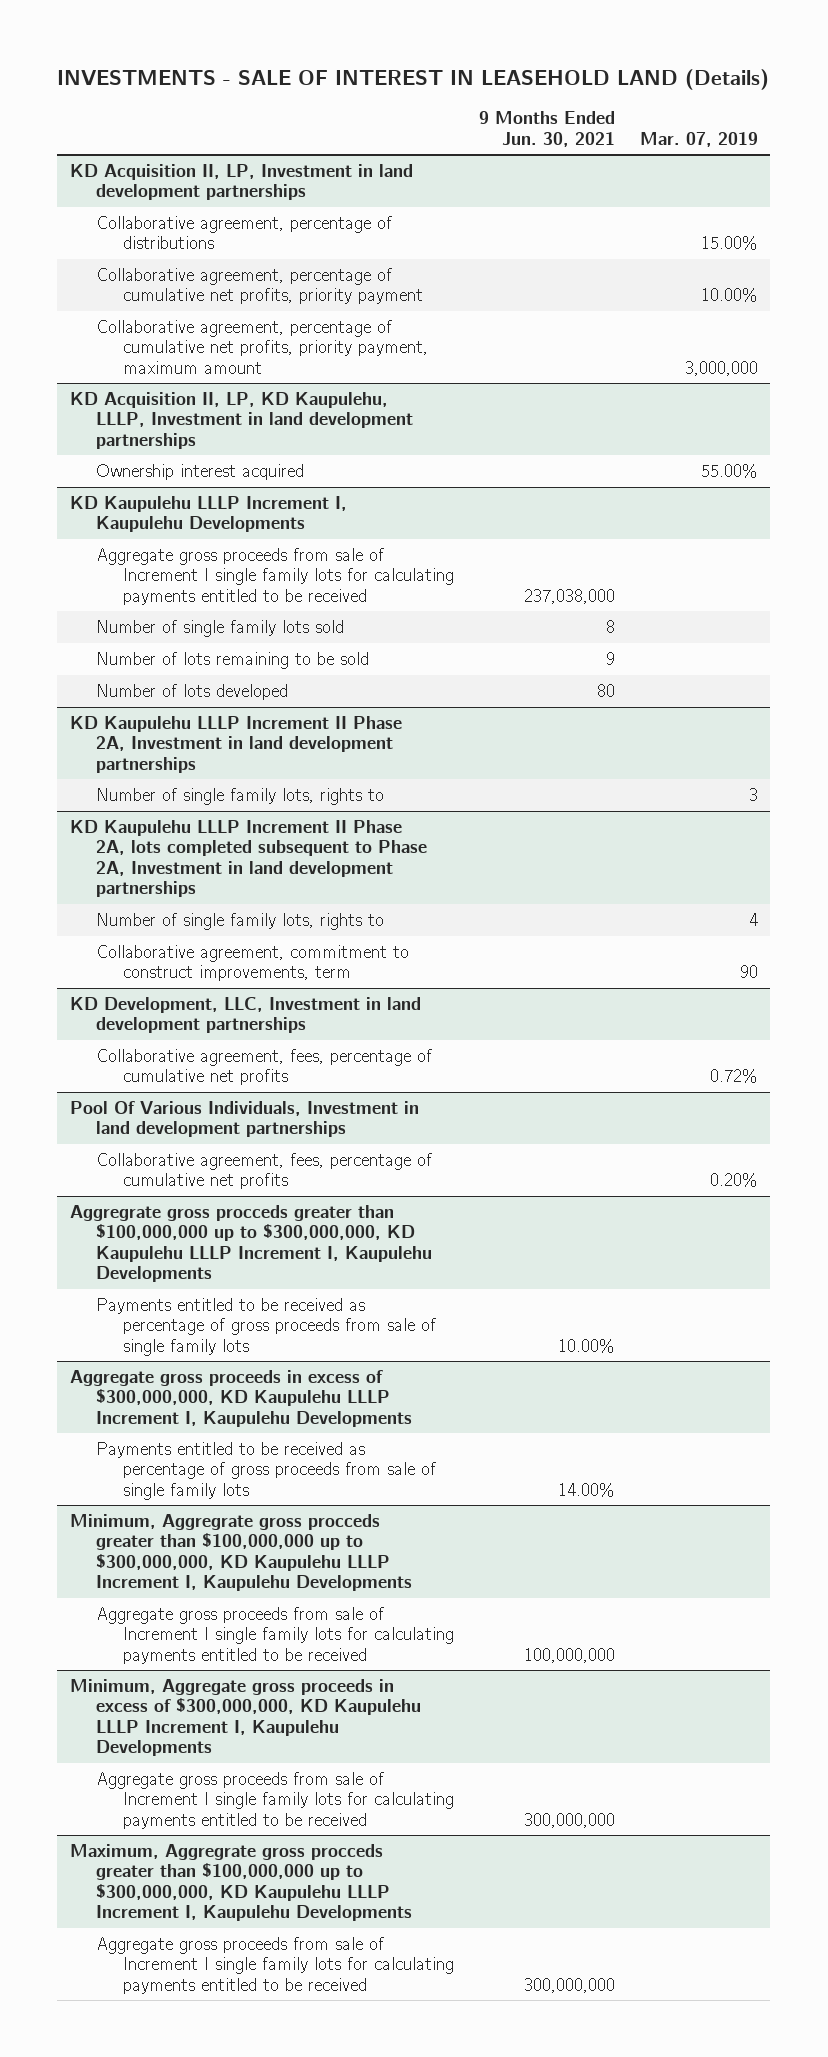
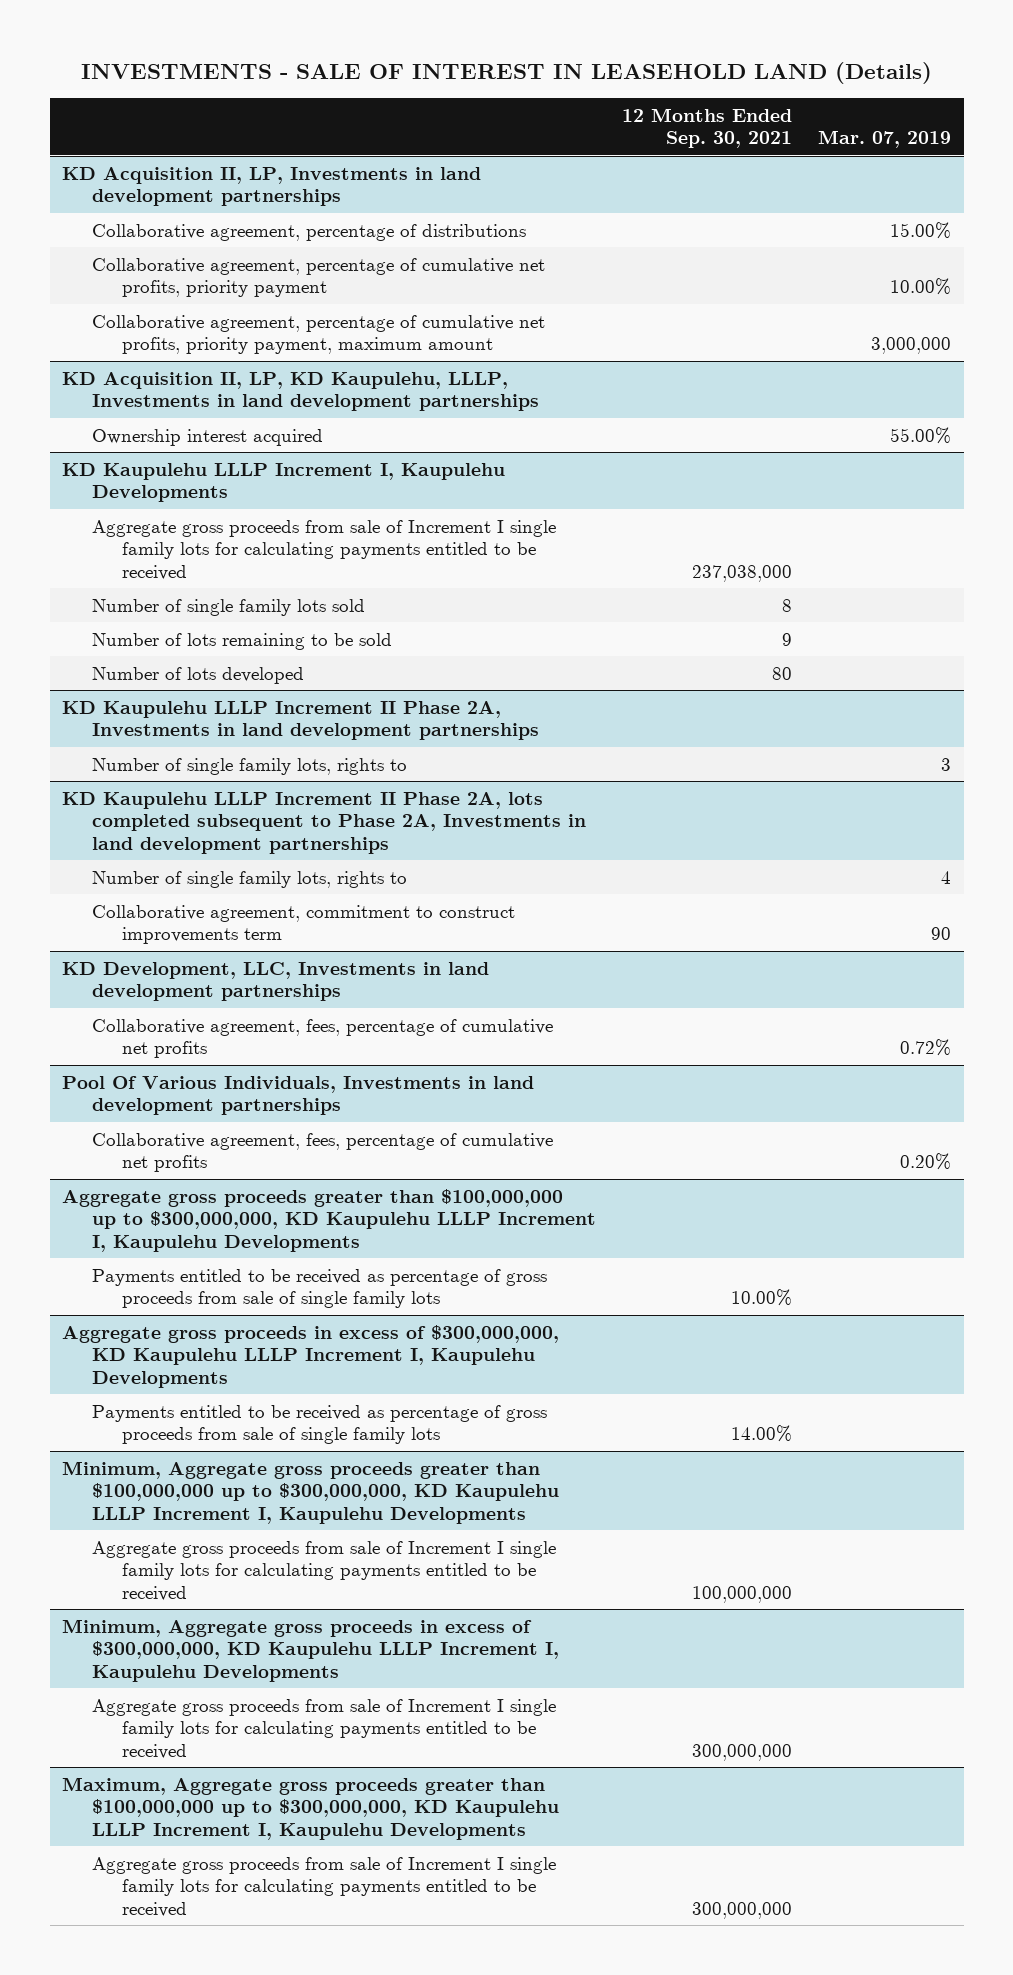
[479,111,616,147] 9 Months Ended Jun. 30, 2021 -> none
none -> [621,107,792,149] 12 Months Ended Sep. 30, 2021
[69,163,413,201] KD Acquisition II, LP, Investment in land development partnerships -> [62,166,482,207] KD Acquisition II, LP, Investments in land development partnerships
[69,391,414,449] KD Acquisition II, LP, KD Kaupulehu, LLLP, Investment in land development partnerships -> [62,371,540,412] KD Acquisition II, LP, KD Kaupulehu, LLLP, Investments in land development partnerships
[69,715,402,773] KD Kaupulehu LLLP Increment II Phase 2A, Investment in land development partnerships -> [62,700,540,741] KD Kaupulehu LLLP Increment II Phase 2A, Investments in land development partnerships
[69,819,428,898] KD Kaupulehu LLLP Increment II Phase 2A, lots completed subsequent to Phase 2A, Investment in land development partnerships -> [62,791,587,854] KD Kaupulehu LLLP Increment II Phase 2A, lots completed subsequent to Phase 2A, Investments in land development partnerships
[96,944,410,982] Collaborative agreement, commitment to construct improvements, term -> [92,904,516,945] Collaborative agreement, commitment to construct improvements term
[69,996,421,1034] KD Development, LLC, Investment in land development partnerships -> [62,961,490,1002] KD Development, LLC, Investments in land development partnerships
[69,1100,419,1138] Pool Of Various Individuals, Investment in land development partnerships -> [62,1075,535,1116] Pool Of Various Individuals, Investments in land development partnerships
[69,1204,433,1283] Aggregrate gross procceds greater than $100,000,000 up to $300,000,000, KD Kaupulehu LLLP Increment I, Kaupulehu Developments -> [62,1188,597,1252] Aggregate gross proceeds greater than $100,000,000 up to $300,000,000, KD Kaupulehu LLLP Increment I, Kaupulehu Developments
[69,1513,413,1592] Minimum, Aggregrate gross procceds greater than $100,000,000 up to $300,000,000, KD Kaupulehu LLLP Increment I, Kaupulehu Developments -> [62,1460,560,1524] Minimum, Aggregate gross proceeds greater than $100,000,000 up to $300,000,000, KD Kaupulehu LLLP Increment I, Kaupulehu Developments
[69,1843,413,1922] Maximum, Aggregrate gross procceds greater than $100,000,000 up to $300,000,000, KD Kaupulehu LLLP Increment I, Kaupulehu Developments -> [62,1776,560,1840] Maximum, Aggregate gross proceeds greater than $100,000,000 up to $300,000,000, KD Kaupulehu LLLP Increment I, Kaupulehu Developments

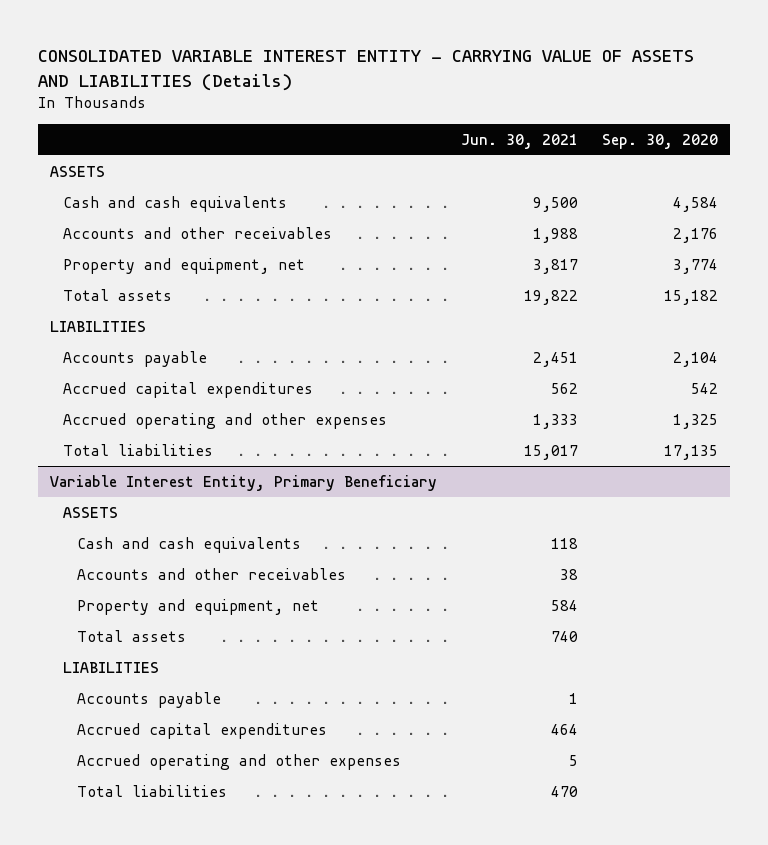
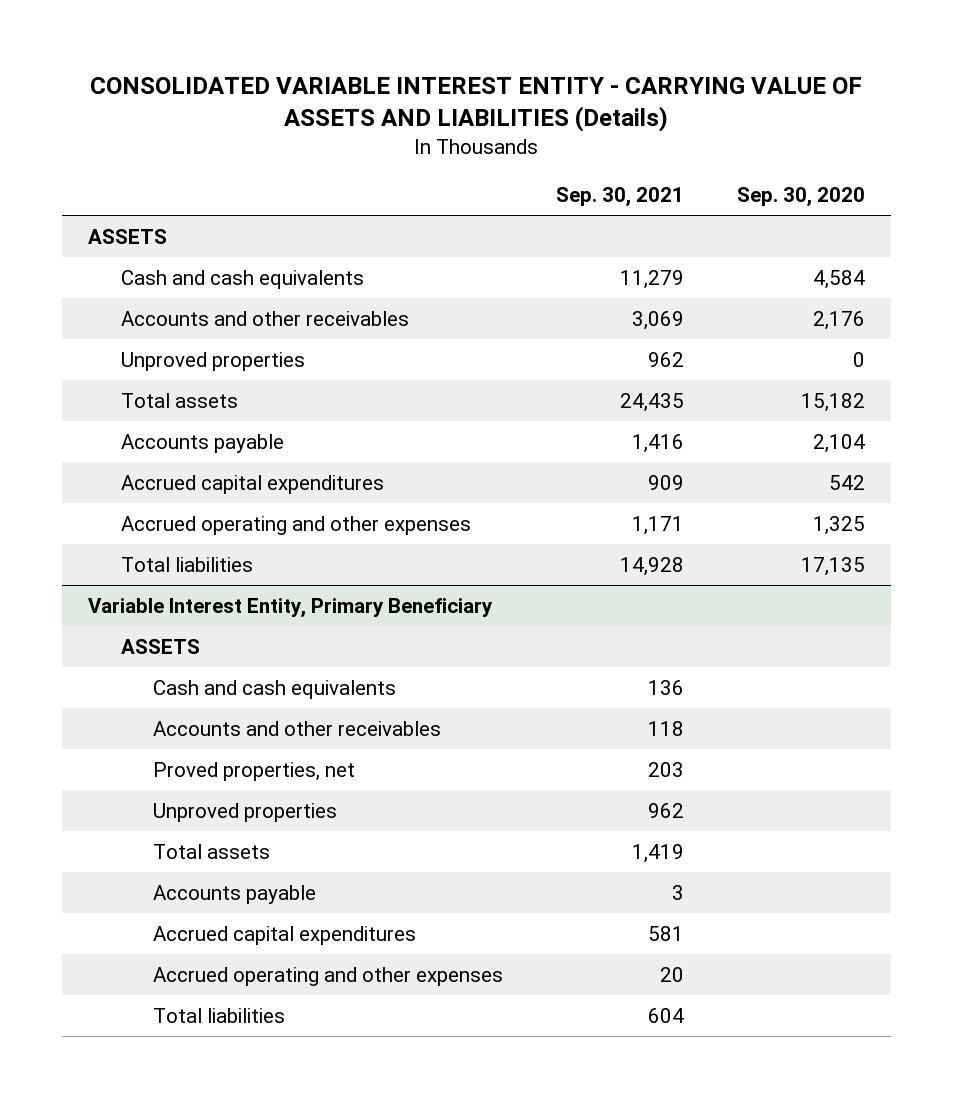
[461,133,579,149] Jun. 30, 2021 -> none
none -> [555,187,684,208] Sep. 30, 2021
[63,257,306,274] Property and equipment, net -> none
none -> [120,351,305,371] Unproved properties
[50,320,147,332] LIABILITIES -> none
[76,598,319,615] Property and equipment, net -> none
none -> [152,761,355,781] Proved properties, net
none -> [152,802,337,822] Unproved properties
[63,661,160,673] LIABILITIES -> none

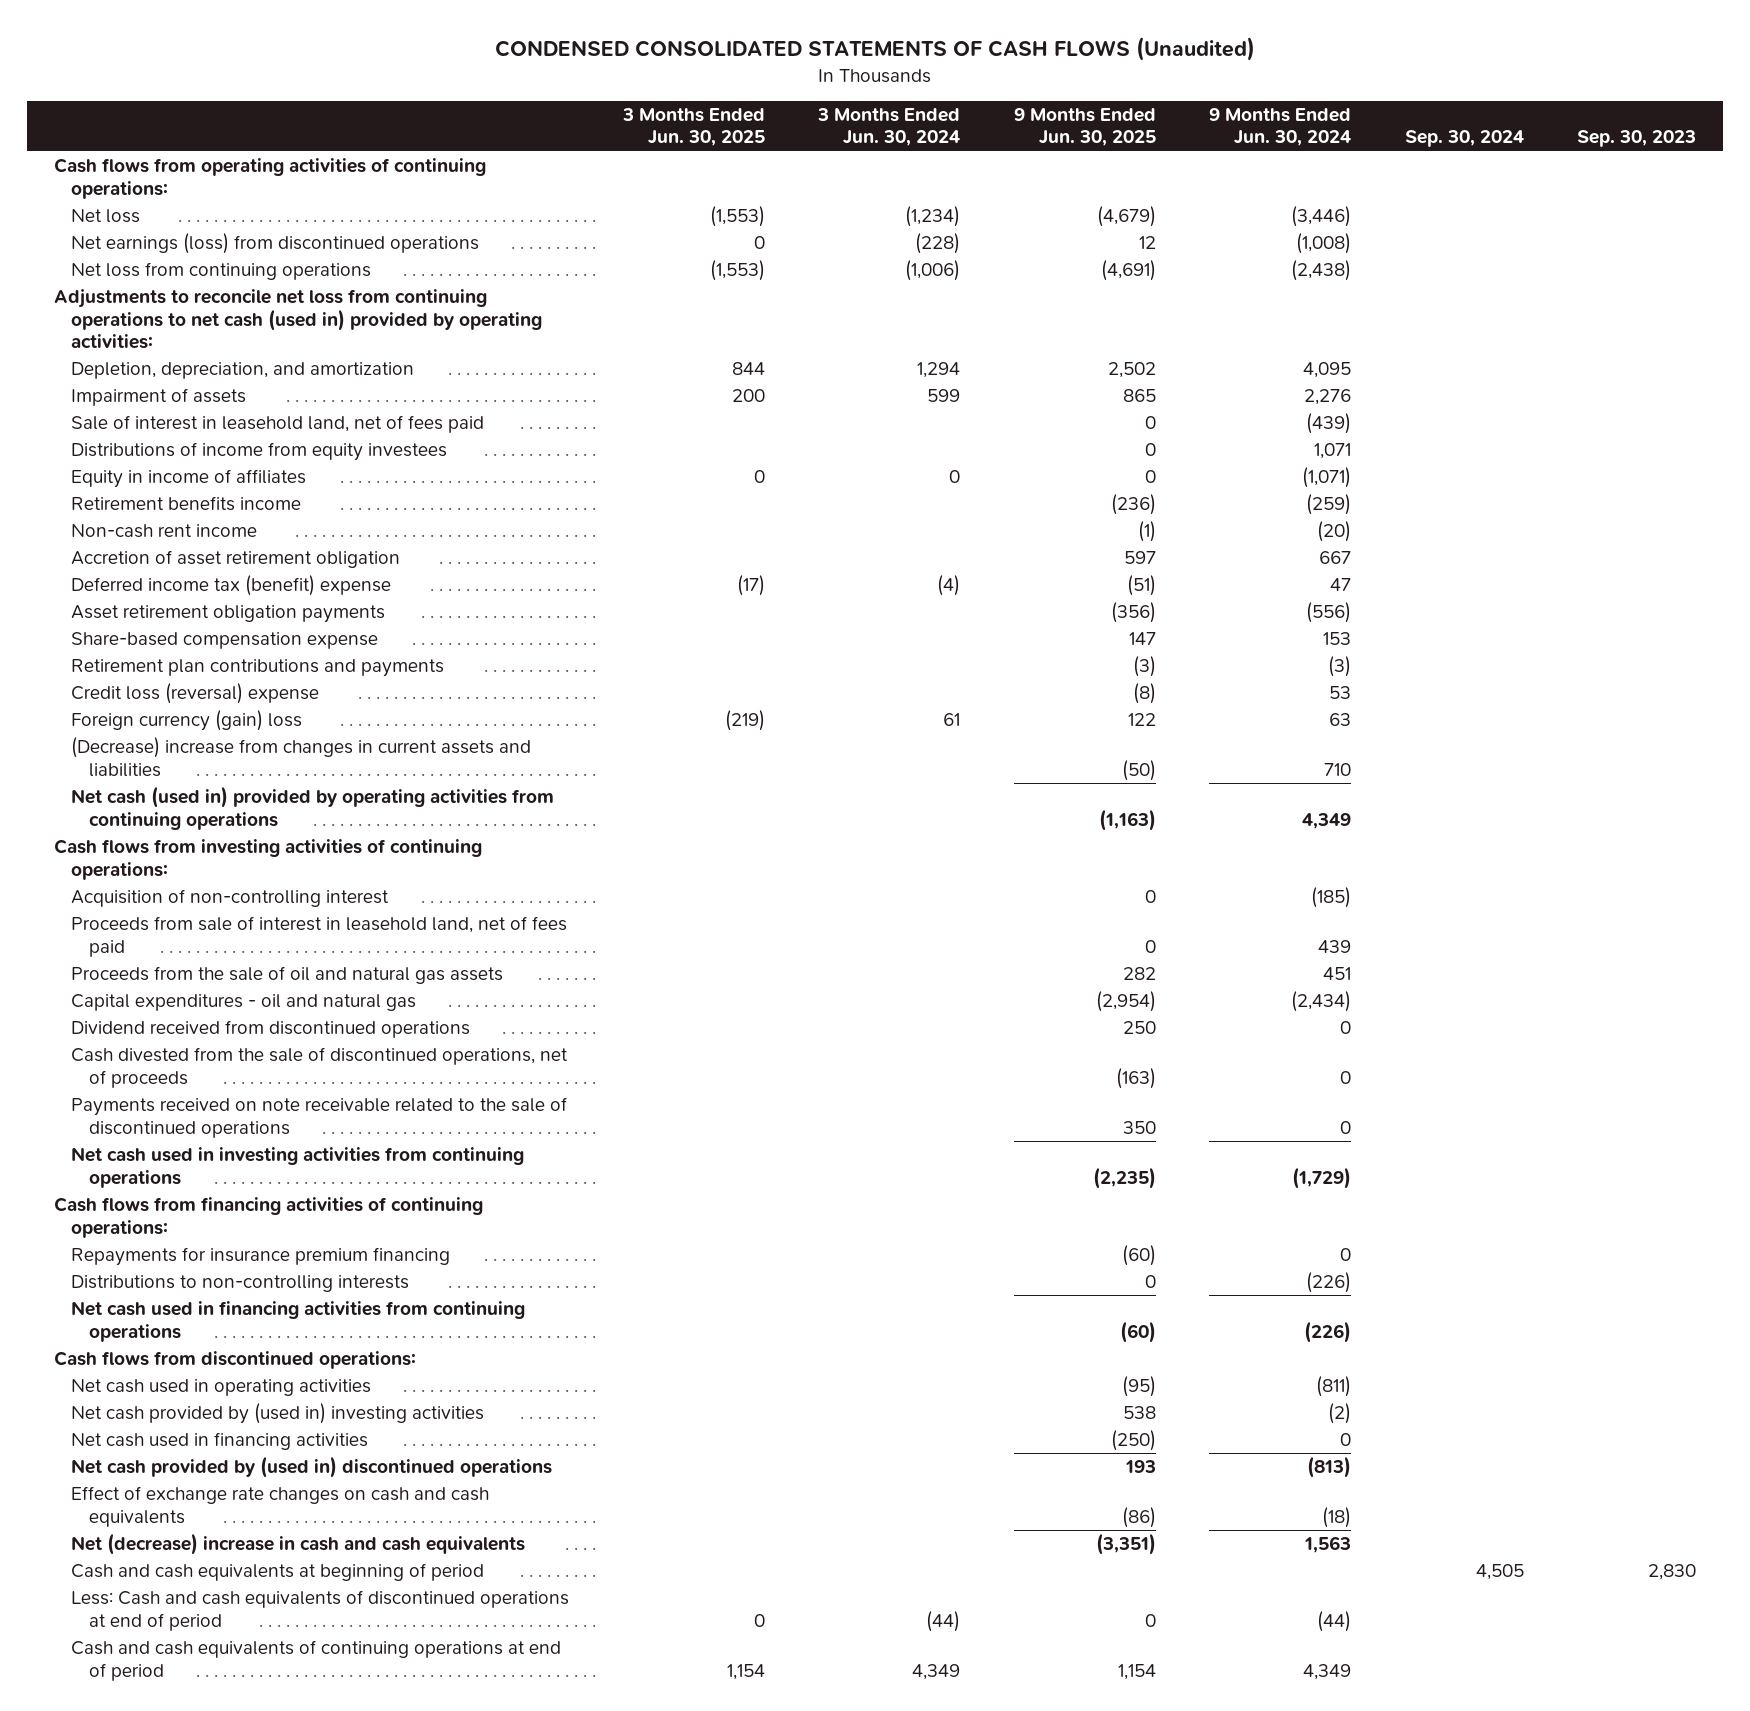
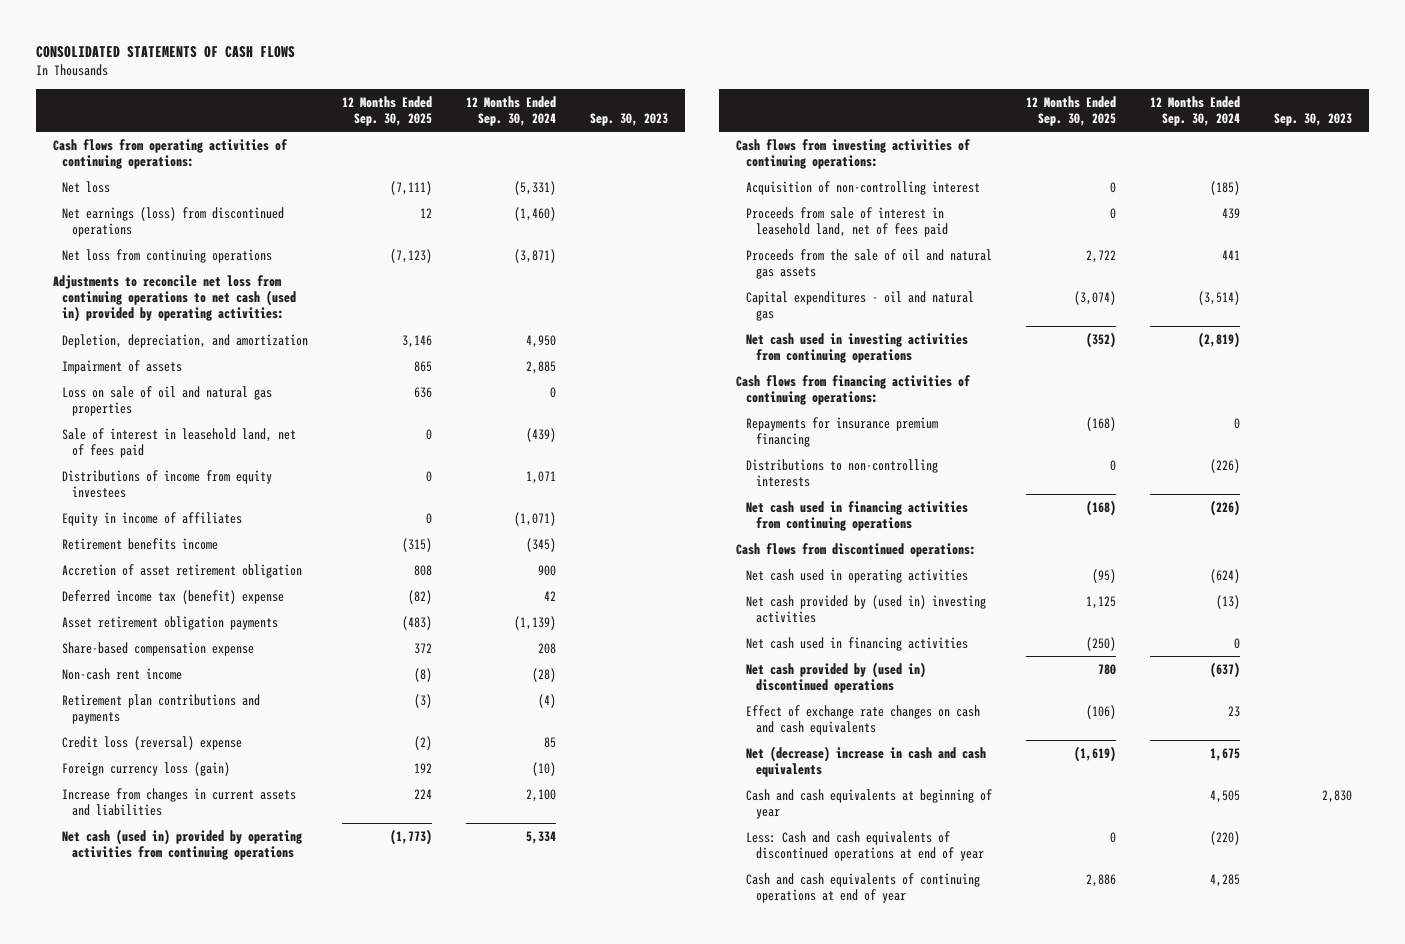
[494,37,1255,62] CONDENSED CONSOLIDATED STATEMENTS OF CASH FLOWS (Unaudited) -> [35,45,295,58] CONSOLIDATED STATEMENTS OF CASH FLOWS
[621,107,765,147] 3 Months Ended Jun. 30, 2025 -> none
[817,107,961,147] 3 Months Ended Jun. 30, 2024 -> none
[1013,107,1156,147] 9 Months Ended Jun. 30, 2025 -> none
[1209,107,1352,147] 9 Months Ended Jun. 30, 2024 -> none
[1404,130,1524,148] Sep. 30, 2024 -> none
none -> [342,95,433,127] 12 Months Ended Sep. 30, 2025
none -> [466,95,557,127] 12 Months Ended Sep. 30, 2024
none -> [62,385,273,417] Loss on sale of oil and natural gas properties
[71,524,258,539] Non-cash rent income -> [62,667,183,680] Non-cash rent income
[71,710,303,732] Foreign currency (gain) loss -> [62,761,231,776] Foreign currency loss (gain)
[71,737,532,777] (Decrease) increase from changes in current assets and liabilities -> [62,787,297,817] Increase from changes in current assets and liabilities
[71,1020,471,1039] Dividend received from discontinued operations -> none
[71,1047,569,1088] Cash divested from the sale of discontinued operations, net of proceeds -> none
[71,1097,568,1138] Payments received on note receivable related to the sale of discontinued operations -> none
[71,1563,485,1582] Cash and cash equivalents at beginning of period -> [746,788,993,820] Cash and cash equivalents at beginning of year
[71,1590,570,1631] Less: Cash and cash equivalents of discontinued operations at end of period -> [746,830,984,862] Less: Cash and cash equivalents of discontinued operations at end of year
[71,1640,562,1681] Cash and cash equivalents of continuing operations at end of period -> [746,872,981,904] Cash and cash equivalents of continuing operations at end of year

